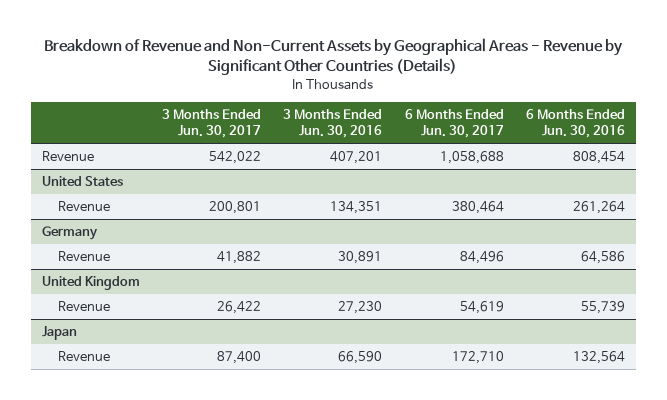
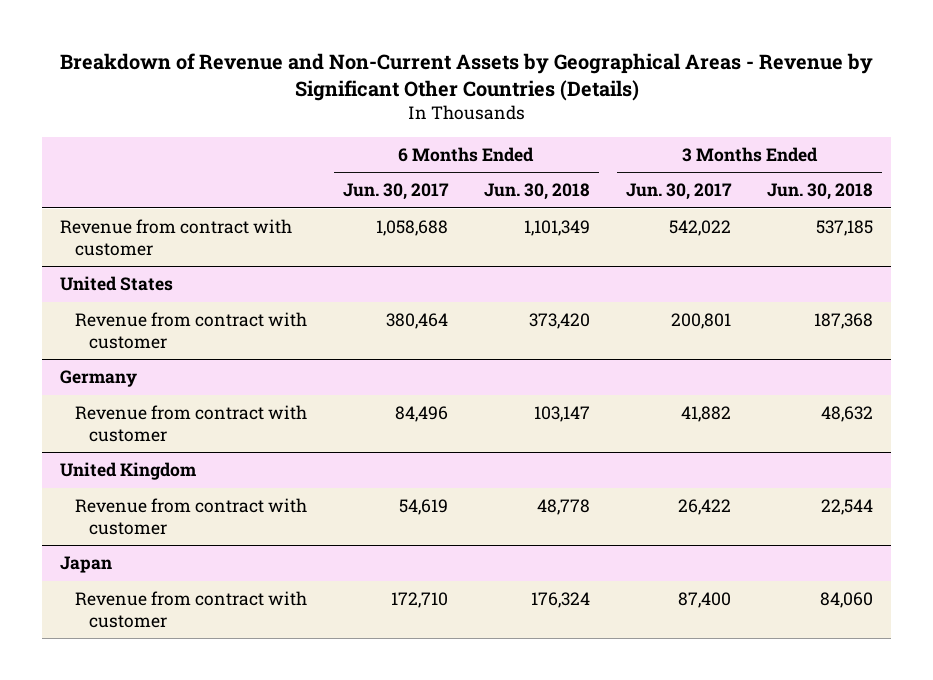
[283,109,383,139] 3 Months Ended Jun. 30, 2016 -> none
[525,109,625,139] 6 Months Ended Jun. 30, 2016 -> none
none -> [483,183,590,201] Jun. 30, 2018
none -> [767,183,874,201] Jun. 30, 2018
[42,151,95,162] Revenue -> [59,219,292,256] Revenue from contract with customer
[57,201,110,212] Revenue -> [74,312,307,349] Revenue from contract with customer
[57,251,110,262] Revenue -> [74,405,307,442] Revenue from contract with customer
[57,301,110,312] Revenue -> [74,498,307,535] Revenue from contract with customer
[57,351,110,362] Revenue -> [74,591,307,628] Revenue from contract with customer

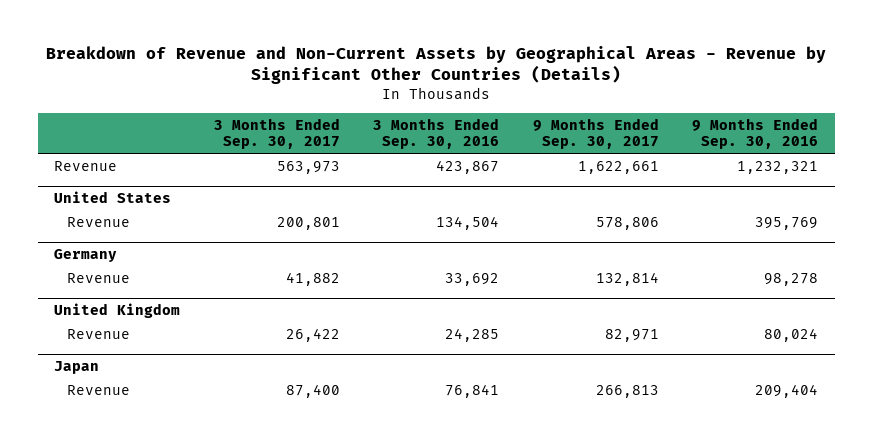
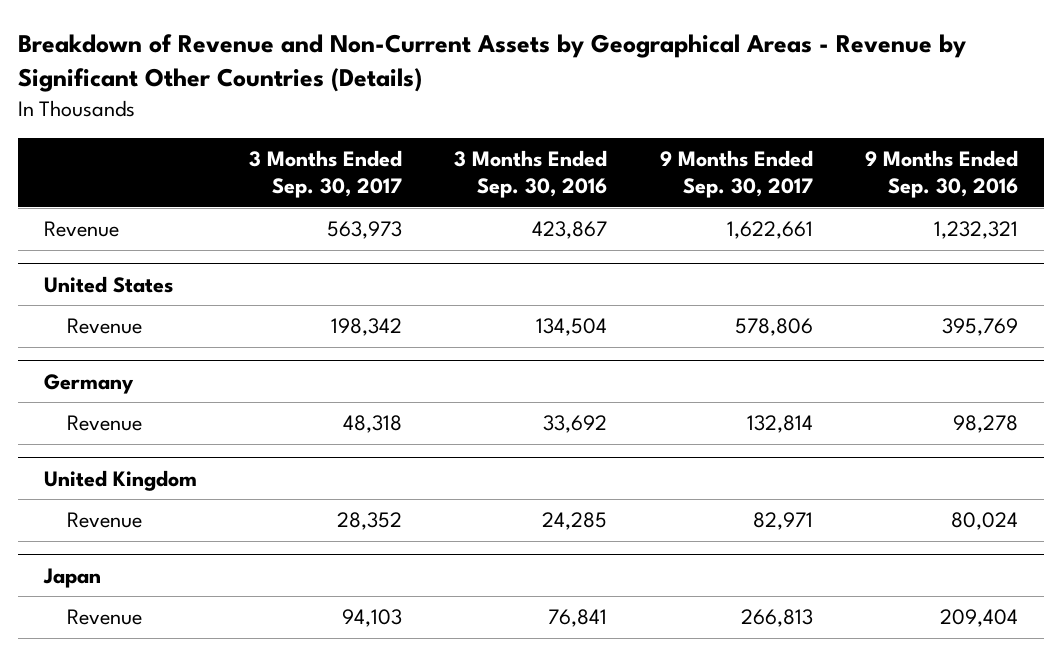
[276,217,340,231] 200,801 -> [331,318,403,337] 198,342
[285,272,340,287] 41,882 -> [343,415,403,434] 48,318
[285,328,340,343] 26,422 -> [337,512,403,531] 28,352
[285,384,340,399] 87,400 -> [342,609,403,628] 94,103

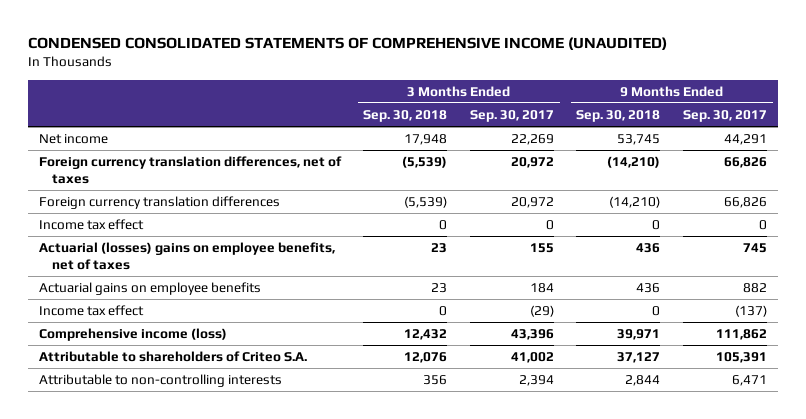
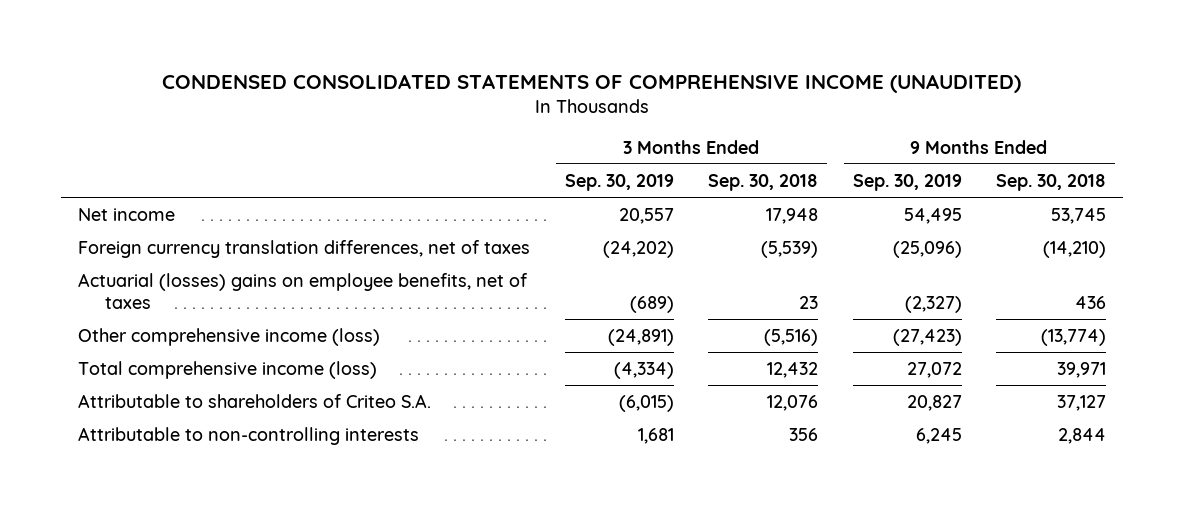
[469,109,554,122] Sep. 30, 2017 -> none
[683,109,768,122] Sep. 30, 2017 -> none
none -> [564,173,674,191] Sep. 30, 2019
none -> [852,173,962,191] Sep. 30, 2019
[38,195,280,209] Foreign currency translation differences -> none
[38,218,144,230] Income tax effect -> none
[38,281,261,295] Actuarial gains on employee benefits -> none
[38,304,144,316] Income tax effect -> none
none -> [78,328,381,347] Other comprehensive income (loss)
[38,327,227,341] Comprehensive income (loss) -> [78,361,378,380] Total comprehensive income (loss)

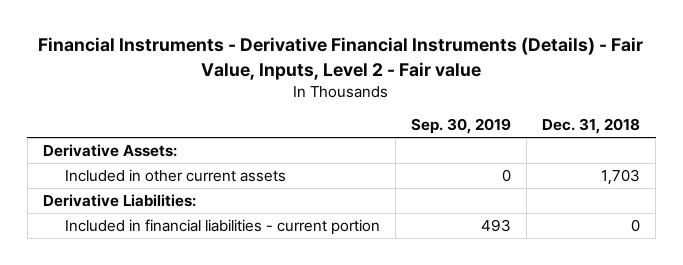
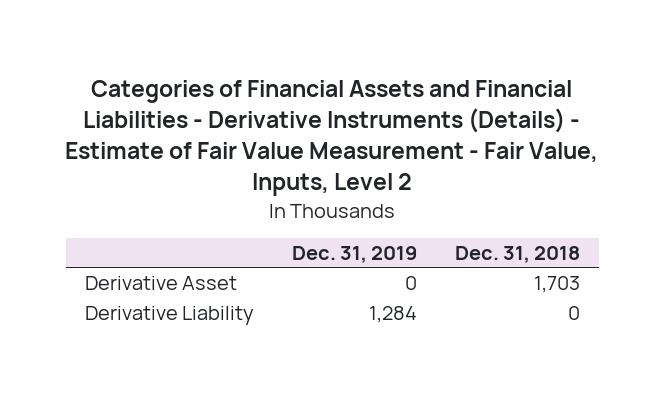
[38,37,644,80] Financial Instruments - Derivative Financial Instruments (Details) - Fair Value, Inputs, Level 2 - Fair value -> [65,79,599,197] Categories of Financial Assets and Financial Liabilities - Derivative Instruments (Details) - Estimate of Fair Value Measurement - Fair Value, Inputs, Level 2
[411,118,512,135] Sep. 30, 2019 -> none
none -> [291,245,417,263] Dec. 31, 2019
[42,144,177,158] Derivative Assets: -> none
[42,194,196,208] Derivative Liabilities: -> none
[65,169,287,183] Included in other current assets -> [84,276,237,291] Derivative Asset
[65,219,381,236] Included in financial liabilities - current portion -> [84,306,254,326] Derivative Liability

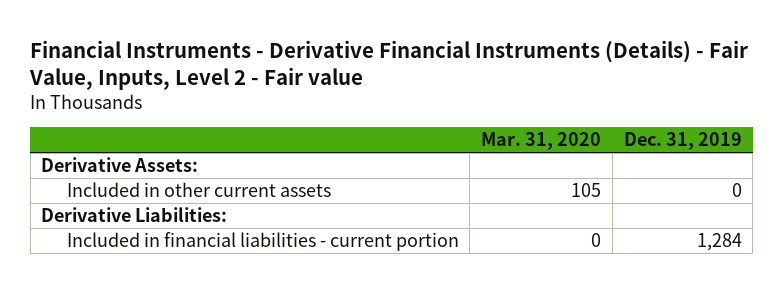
[65,79,599,197] Categories of Financial Assets and Financial Liabilities - Derivative Instruments (Details) - Estimate of Fair Value Measurement - Fair Value, Inputs, Level 2 -> [29,39,749,91] Financial Instruments - Derivative Financial Instruments (Details) - Fair Value, Inputs, Level 2 - Fair value
[454,245,580,263] Dec. 31, 2018 -> none
none -> [481,132,602,151] Mar. 31, 2020
none -> [41,156,199,172] Derivative Assets:
[84,276,237,291] Derivative Asset -> [66,181,331,197] Included in other current assets
none -> [41,206,228,222] Derivative Liabilities:
[84,306,254,326] Derivative Liability -> [66,231,459,251] Included in financial liabilities - current portion

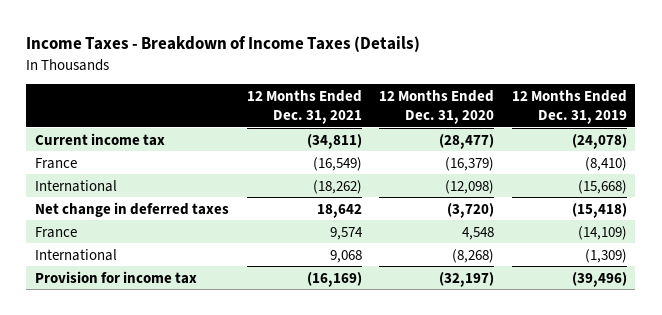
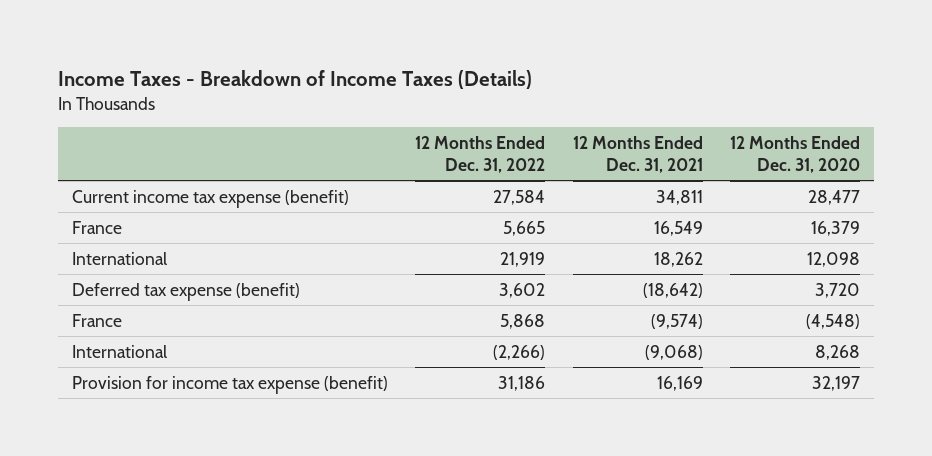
[511,90,627,124] 12 Months Ended Dec. 31, 2019 -> none
none -> [415,136,546,173] 12 Months Ended Dec. 31, 2022
[35,132,166,146] Current income tax -> [71,189,349,208] Current income tax expense (benefit)
[306,133,362,149] (34,811) -> [655,189,703,205] 34,811
[439,133,495,149] (28,477) -> [807,189,860,205] 28,477
[312,156,362,171] (16,549) -> [653,220,703,236] 16,549
[445,156,495,171] (16,379) -> [810,220,860,236] 16,379
[312,179,362,194] (18,262) -> [653,251,703,267] 18,262
[445,179,495,194] (12,098) -> [806,251,860,267] 12,098
[35,201,230,217] Net change in deferred taxes -> [71,282,300,301] Deferred tax expense (benefit)
[316,203,362,218] 18,642 -> [642,282,703,298] (18,642)
[447,202,495,218] (3,720) -> [814,282,860,298] 3,720
[329,226,363,240] 9,574 -> [650,313,703,329] (9,574)
[462,226,495,240] 4,548 -> [805,313,860,329] (4,548)
[329,249,362,263] 9,068 -> [644,344,703,360] (9,068)
[452,248,495,263] (8,268) -> [814,344,860,360] 8,268
[35,270,198,284] Provision for income tax -> [71,375,388,394] Provision for income tax expense (benefit)
[306,271,362,287] (16,169) -> [656,375,703,391] 16,169
[439,271,495,287] (32,197) -> [811,375,860,391] 32,197

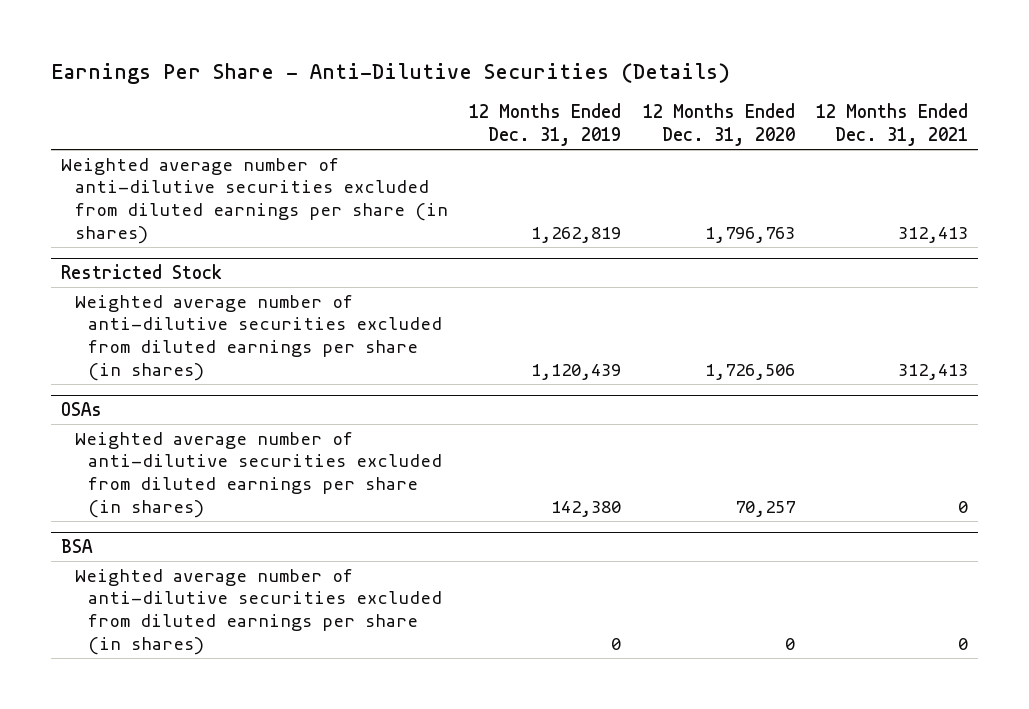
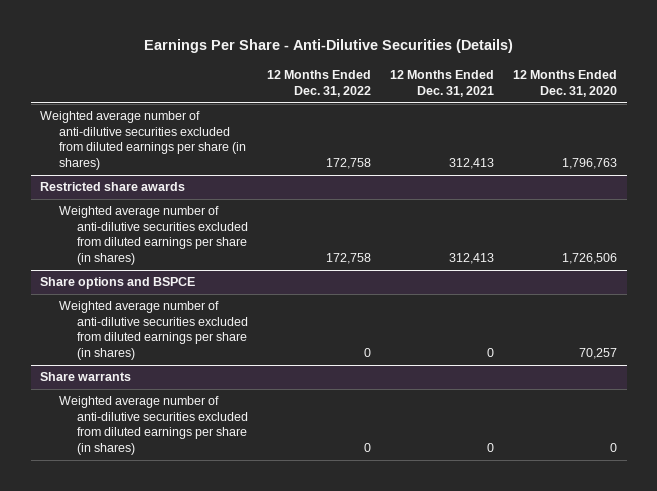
[469,103,622,147] 12 Months Ended Dec. 31, 2019 -> none
none -> [267,70,372,97] 12 Months Ended Dec. 31, 2022
[61,264,223,280] Restricted Stock -> [40,182,186,192] Restricted share awards
[61,402,103,417] OSAs -> [40,277,196,290] Share options and BSPCE
[61,539,94,554] BSA -> [40,372,132,382] Share warrants

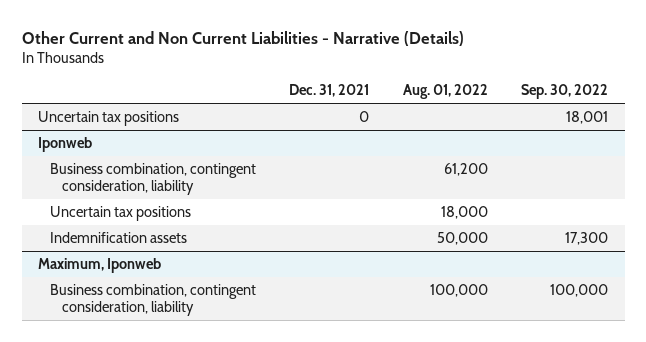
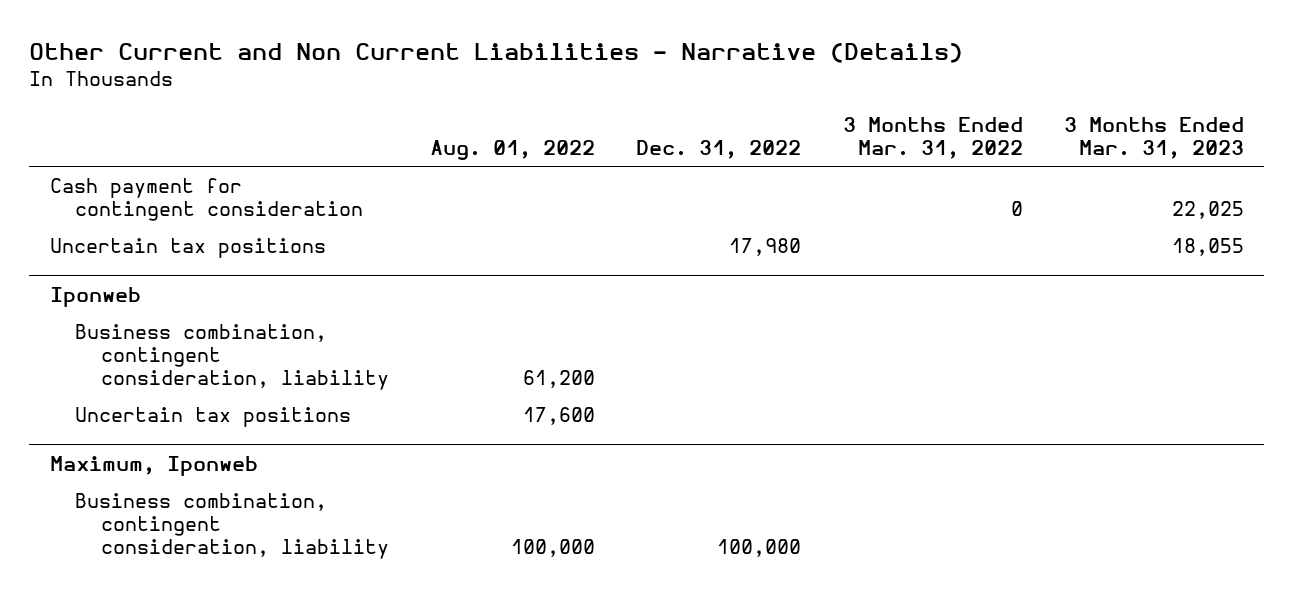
[289,84,370,98] Dec. 31, 2021 -> none
[520,84,608,100] Sep. 30, 2022 -> none
none -> [636,140,802,160] Dec. 31, 2022
none -> [842,117,1023,160] 3 Months Ended Mar. 31, 2022
none -> [1063,117,1244,160] 3 Months Ended Mar. 31, 2023
none -> [49,178,364,222] Cash payment for contingent consideration
[49,231,187,243] Indemnification assets -> none
[440,205,488,219] 18,000 -> [523,407,596,426] 17,600

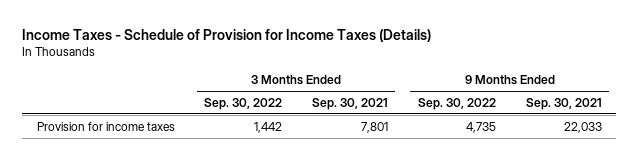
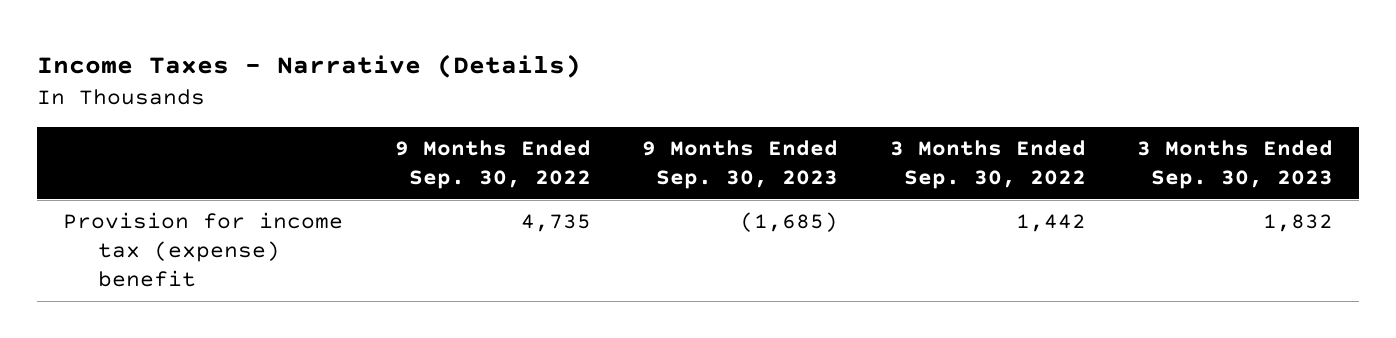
[21,29,431,43] Income Taxes - Schedule of Provision for Income Taxes (Details) -> [37,53,582,78] Income Taxes - Narrative (Details)
[312,97,389,110] Sep. 30, 2021 -> none
[525,97,602,110] Sep. 30, 2021 -> none
none -> [642,139,839,190] 9 Months Ended Sep. 30, 2023
none -> [1137,139,1334,190] 3 Months Ended Sep. 30, 2023
[36,121,175,131] Provision for income taxes -> [62,212,343,288] Provision for income tax (expense) benefit

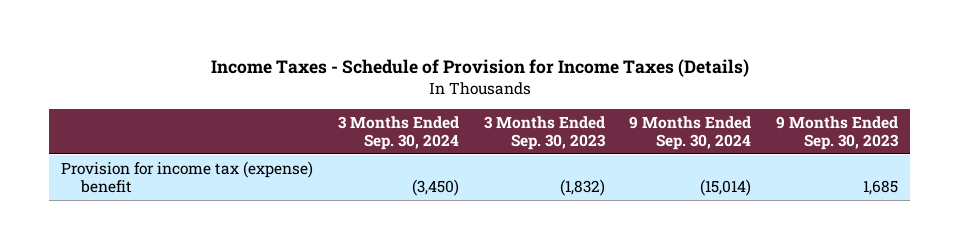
[37,53,582,78] Income Taxes - Narrative (Details) -> [210,58,749,77] Income Taxes - Schedule of Provision for Income Taxes (Details)
[394,139,591,190] 9 Months Ended Sep. 30, 2022 -> none
[889,139,1086,190] 3 Months Ended Sep. 30, 2022 -> none
none -> [337,115,459,151] 3 Months Ended Sep. 30, 2024
none -> [629,115,752,151] 9 Months Ended Sep. 30, 2024
[740,212,839,233] (1,685) -> [862,180,898,196] 1,685
[1263,214,1334,233] 1,832 -> [559,179,605,197] (1,832)

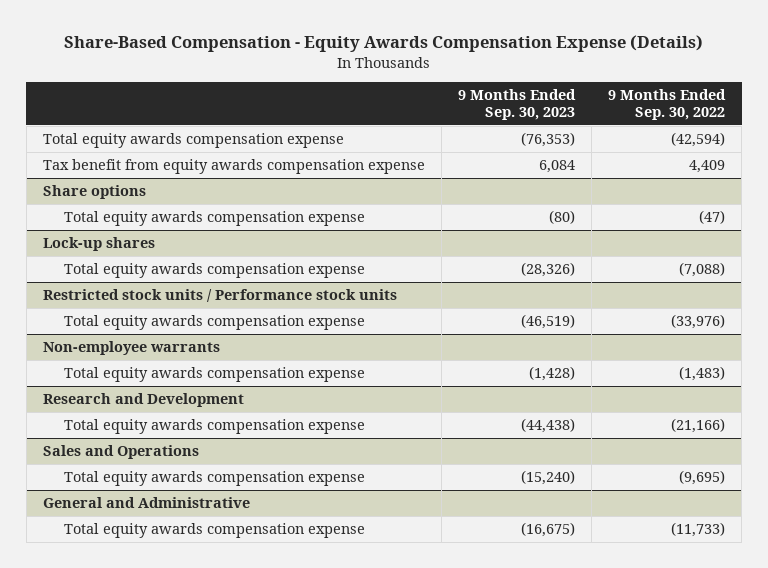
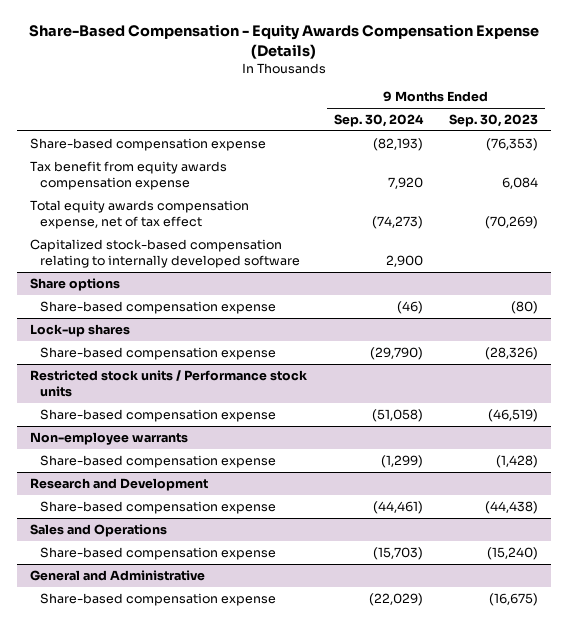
[608,88,727,120] 9 Months Ended Sep. 30, 2022 -> none
none -> [333,114,424,128] Sep. 30, 2024
[42,133,344,149] Total equity awards compensation expense -> [29,138,266,152] Share-based compensation expense
none -> [29,200,249,230] Total equity awards compensation expense, net of tax effect
none -> [29,239,301,269] Capitalized stock-based compensation relating to internally developed software
[63,211,365,227] Total equity awards compensation expense -> [40,301,277,315] Share-based compensation expense
[63,263,365,279] Total equity awards compensation expense -> [40,347,277,361] Share-based compensation expense
[63,315,365,331] Total equity awards compensation expense -> [40,409,277,423] Share-based compensation expense
[63,367,365,383] Total equity awards compensation expense -> [40,455,277,469] Share-based compensation expense
[63,419,365,435] Total equity awards compensation expense -> [40,501,277,515] Share-based compensation expense
[63,471,365,487] Total equity awards compensation expense -> [40,547,277,561] Share-based compensation expense
[63,523,365,539] Total equity awards compensation expense -> [40,593,277,607] Share-based compensation expense

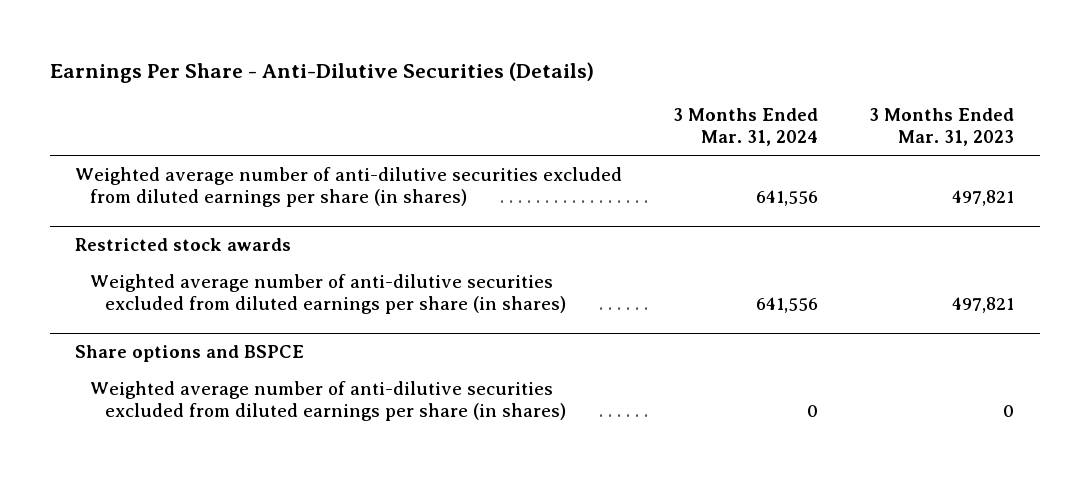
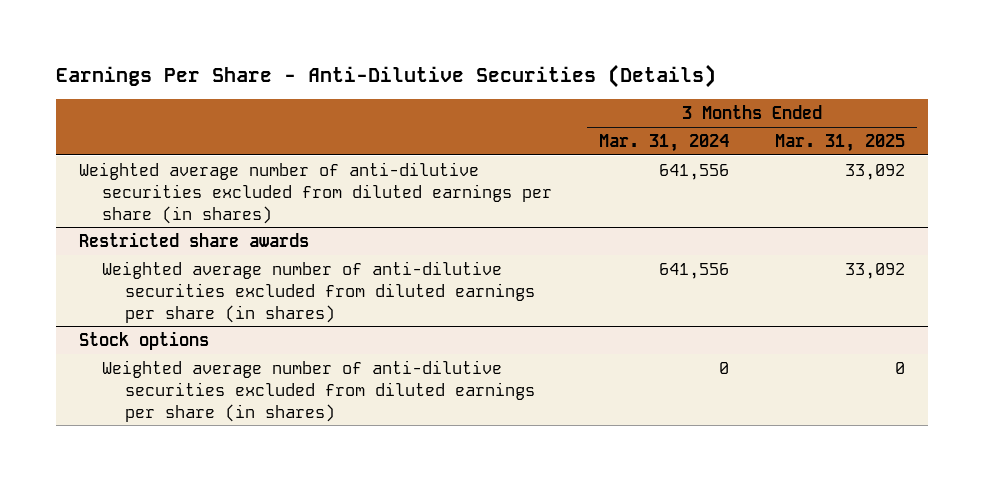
[869,108,1015,147] 3 Months Ended Mar. 31, 2023 -> none
none -> [775,133,906,152] Mar. 31, 2025
[75,237,292,251] Restricted stock awards -> [79,231,310,247] Restricted share awards
[75,344,305,362] Share options and BSPCE -> none
none -> [79,330,210,350] Stock options

